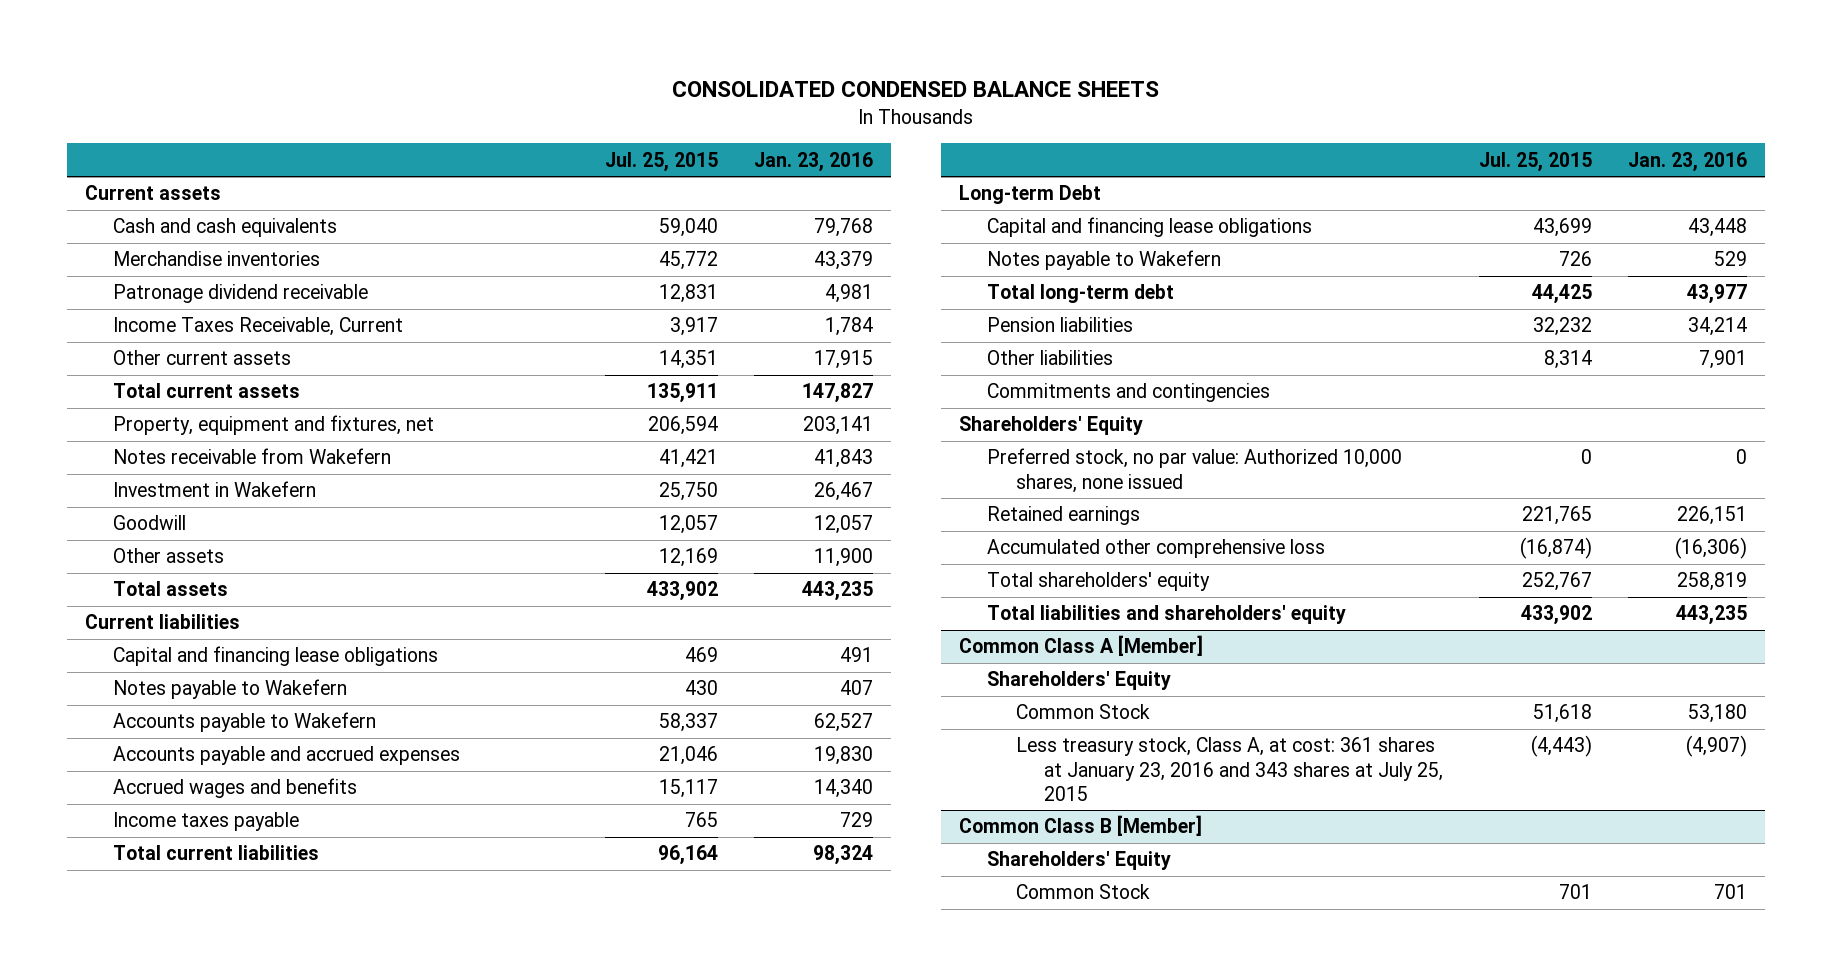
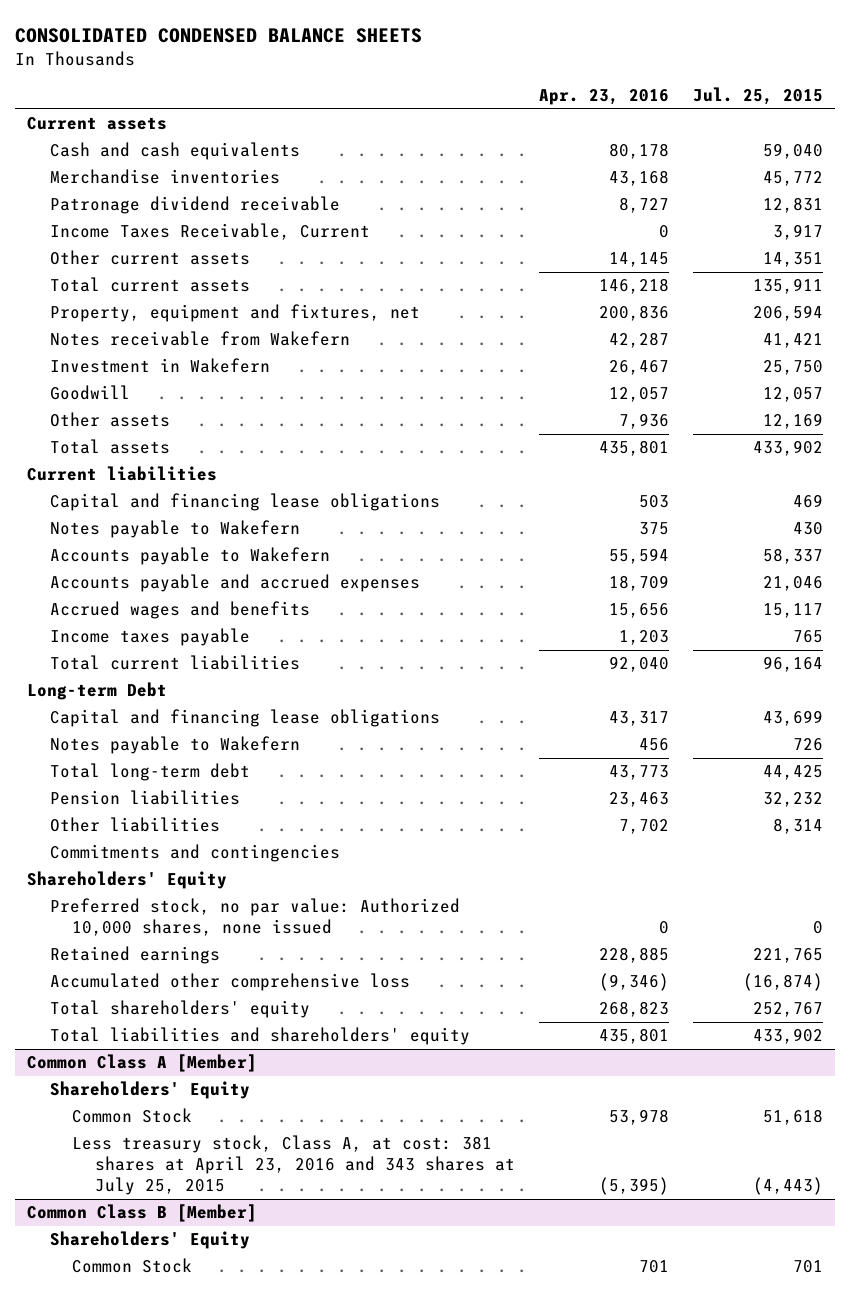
[754,151,874,172] Jan. 23, 2016 -> none
none -> [539,89,670,106] Apr. 23, 2016
[1015,737,1444,801] Less treasury stock, Class A, at cost: 361 shares at January 23, 2016 and 343 shares at July 25, 2015 -> [72,1135,516,1196] Less treasury stock, Class A, at cost: 381 shares at April 23, 2016 and 343 shares at July 25, 2015

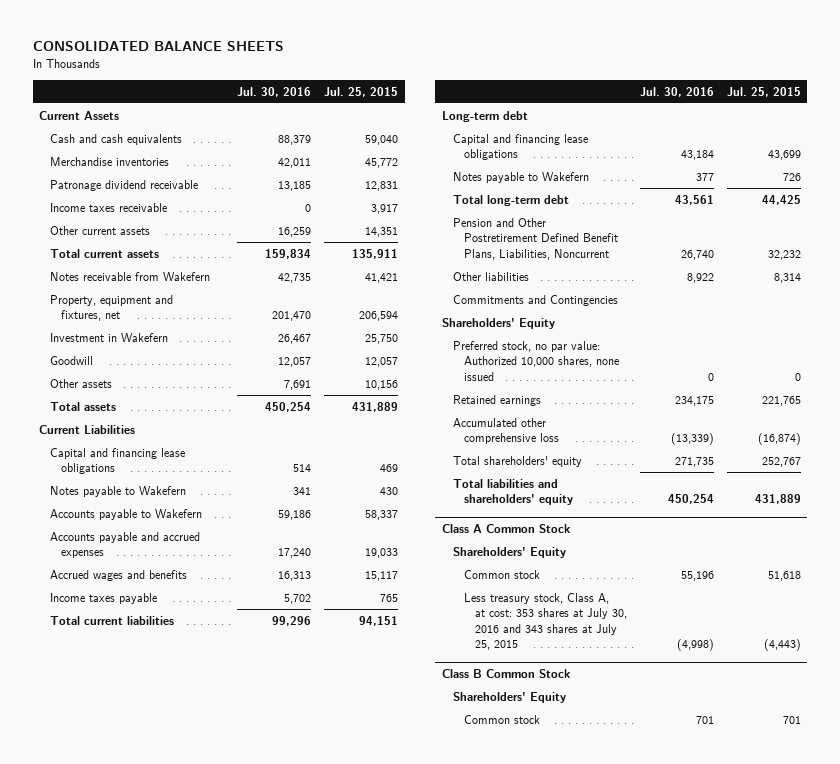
[15,27,423,43] CONSOLIDATED CONDENSED BALANCE SHEETS -> [32,41,284,52] CONSOLIDATED BALANCE SHEETS
[539,89,670,106] Apr. 23, 2016 -> none
none -> [237,86,312,97] Jul. 30, 2016
[27,117,168,131] Current assets -> [39,110,120,120] Current Assets
[49,223,370,241] Income Taxes Receivable, Current -> [50,202,168,212] Income taxes receivable
[49,304,420,323] Property, equipment and fixtures, net -> [50,294,174,322] Property, equipment and fixtures, net
[763,413,824,430] 12,169 -> [365,379,399,390] 10,156
[753,440,824,457] 433,902 -> [352,401,399,412] 431,889
[27,466,218,482] Current liabilities -> [39,424,136,434] Current Liabilities
[763,576,824,592] 21,046 -> [365,548,399,559] 19,033
[763,656,824,673] 96,164 -> [359,615,399,626] 94,151
[27,682,168,701] Long-term Debt -> [441,110,528,122] Long-term debt
[49,790,240,806] Pension liabilities -> [452,217,618,260] Pension and Other Postretirement Defined Benefit Plans, Liabilities, Noncurrent
[49,844,340,863] Commitments and contingencies -> [452,294,618,306] Commitments and Contingencies
[753,1028,824,1045] 433,902 -> [754,494,801,505] 431,889
[27,1054,258,1073] Common Class A [Member] -> [441,524,570,534] Class A Common Stock
[72,1108,193,1124] Common Stock -> [463,569,540,579] Common stock
[72,1135,516,1196] Less treasury stock, Class A, at cost: 381 shares at April 23, 2016 and 343 shares at July 25, 2015 -> [463,592,628,650] Less treasury stock, Class A, at cost: 353 shares at July 30, 2016 and 343 shares at July 25, 2015
[27,1204,258,1223] Common Class B [Member] -> [441,669,570,679] Class B Common Stock
[72,1258,193,1274] Common Stock -> [463,714,540,724] Common stock

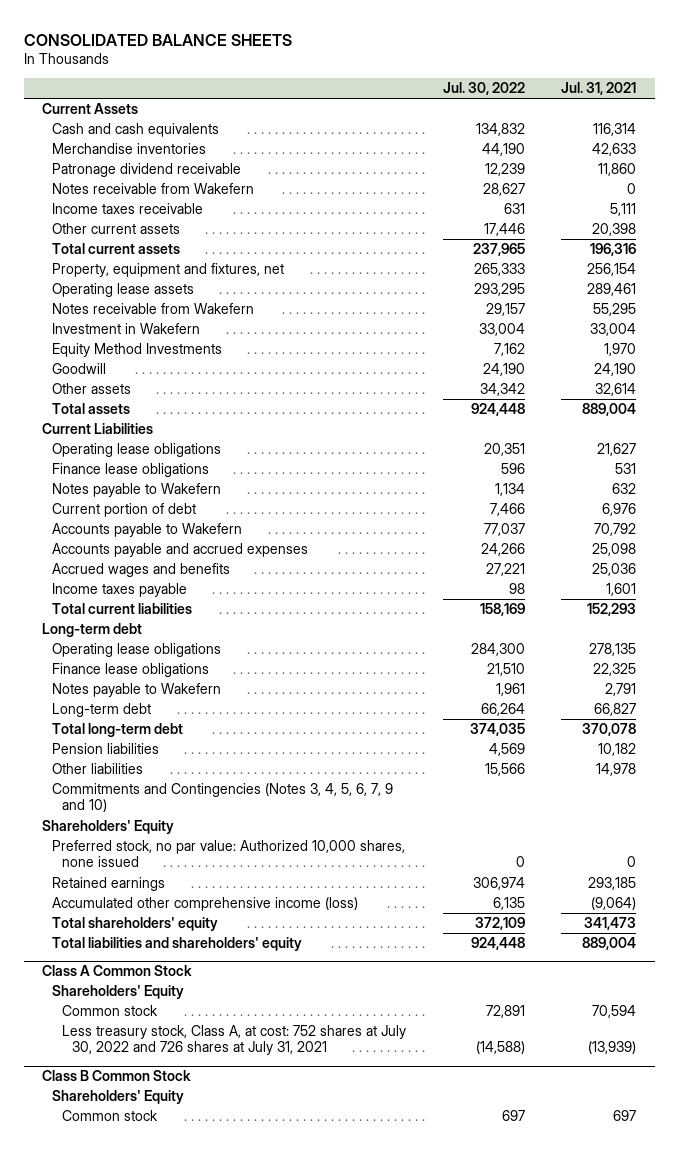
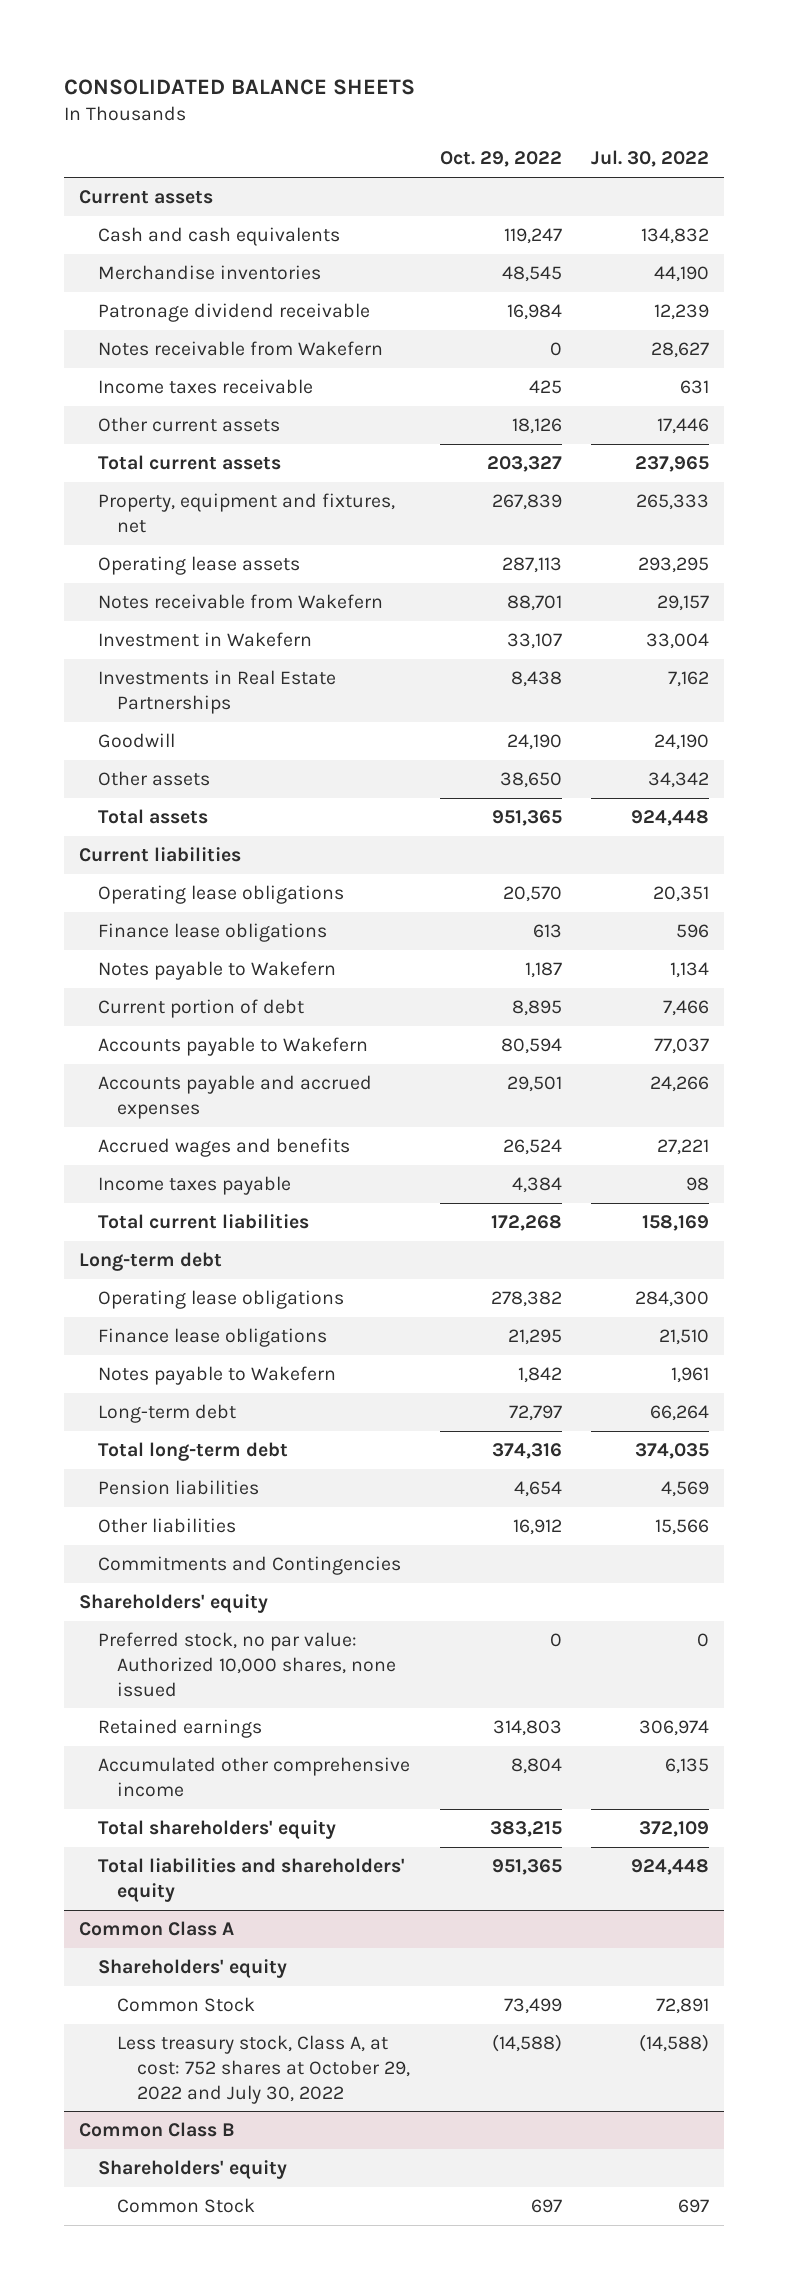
[561,82,637,96] Jul. 31, 2021 -> none
none -> [439,151,562,168] Oct. 29, 2022
[42,103,139,115] Current Assets -> [78,190,213,205] Current assets
[52,343,223,358] Equity Method Investments -> [98,670,337,714] Investments in Real Estate Partnerships
[42,423,154,435] Current Liabilities -> [78,847,241,863] Current liabilities
[52,783,394,813] Commitments and Contingencies (Notes 3, 4, 5, 6, 7, 9 and 10) -> [98,1556,402,1576] Commitments and Contingencies
[42,820,175,835] Shareholders' Equity -> [78,1594,268,1614] Shareholders' equity
[52,897,359,912] Accumulated other comprehensive income (loss) -> [98,1757,411,1797] Accumulated other comprehensive income
[42,965,193,977] Class A Common Stock -> [78,1921,234,1937] Common Class A
[52,985,185,1000] Shareholders' Equity -> [98,1959,288,1979] Shareholders' equity
[62,1005,159,1017] Common stock -> [117,1997,256,2013] Common Stock
[62,1025,407,1056] Less treasury stock, Class A, at cost: 752 shares at July 30, 2022 and 726 shares at July 31, 2021 -> [117,2035,410,2104] Less treasury stock, Class A, at cost: 752 shares at October 29, 2022 and July 30, 2022
[42,1070,192,1082] Class B Common Stock -> [78,2122,235,2138] Common Class B
[52,1090,185,1105] Shareholders' Equity -> [98,2160,288,2180] Shareholders' equity
[62,1110,159,1122] Common stock -> [117,2198,256,2214] Common Stock

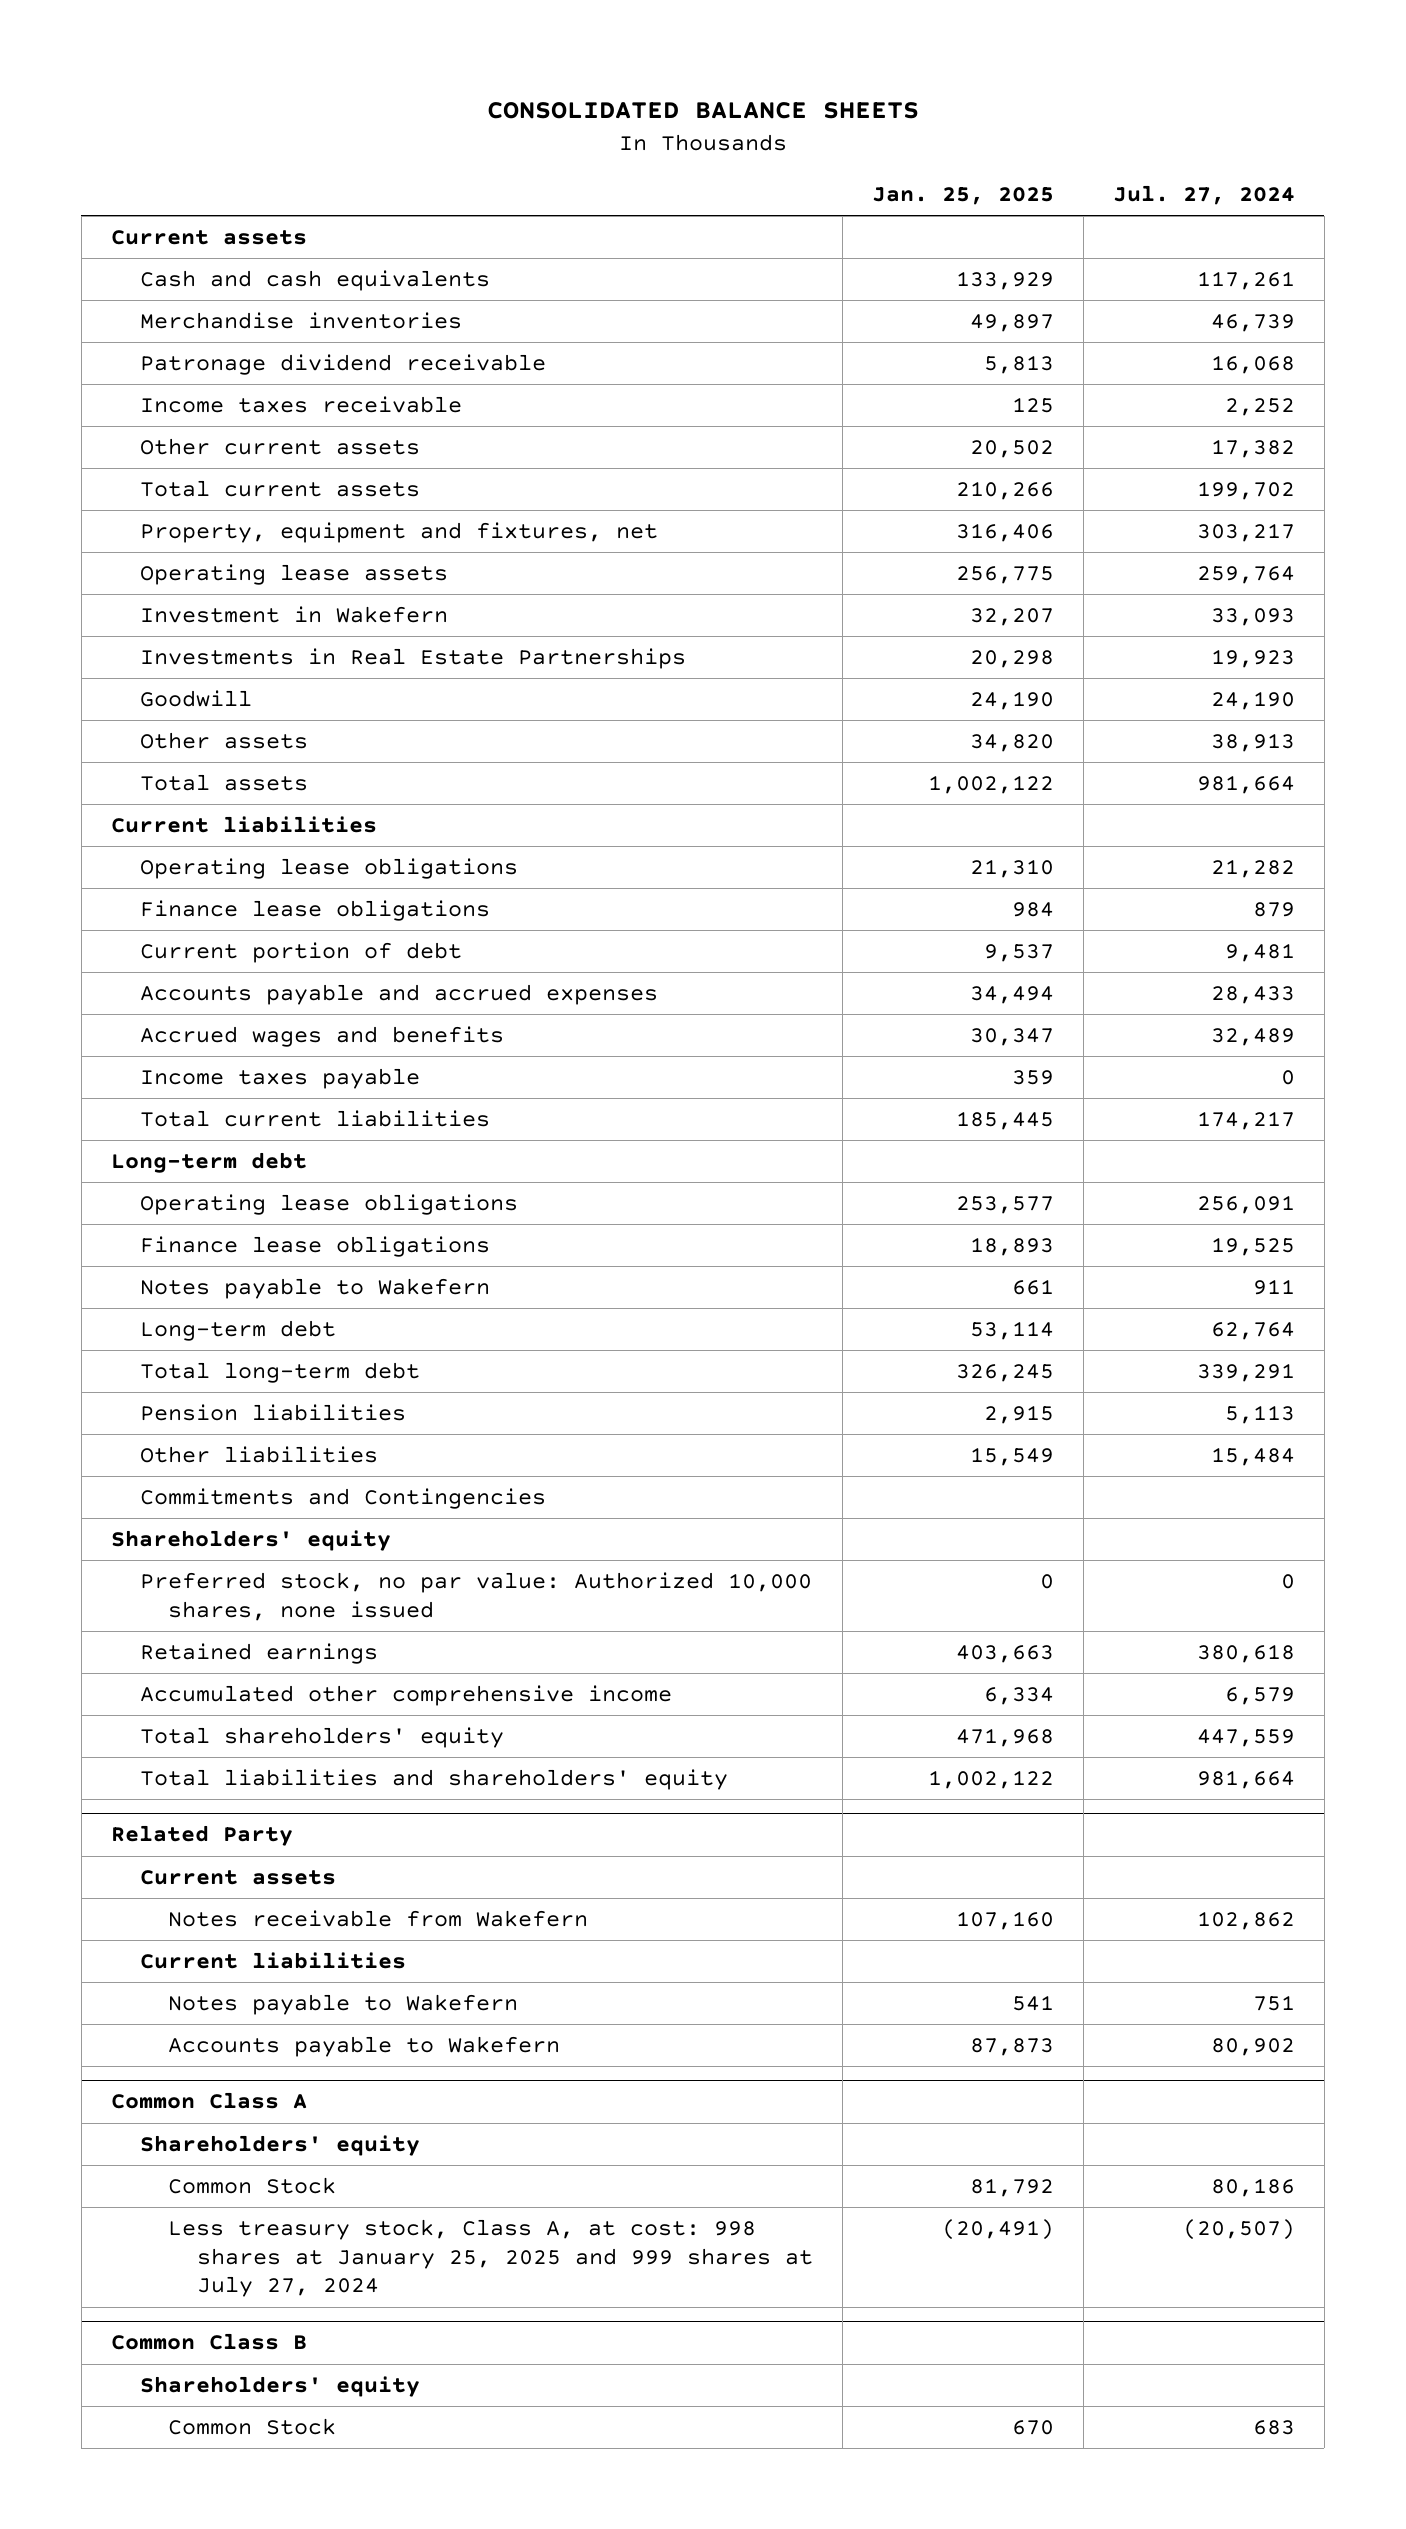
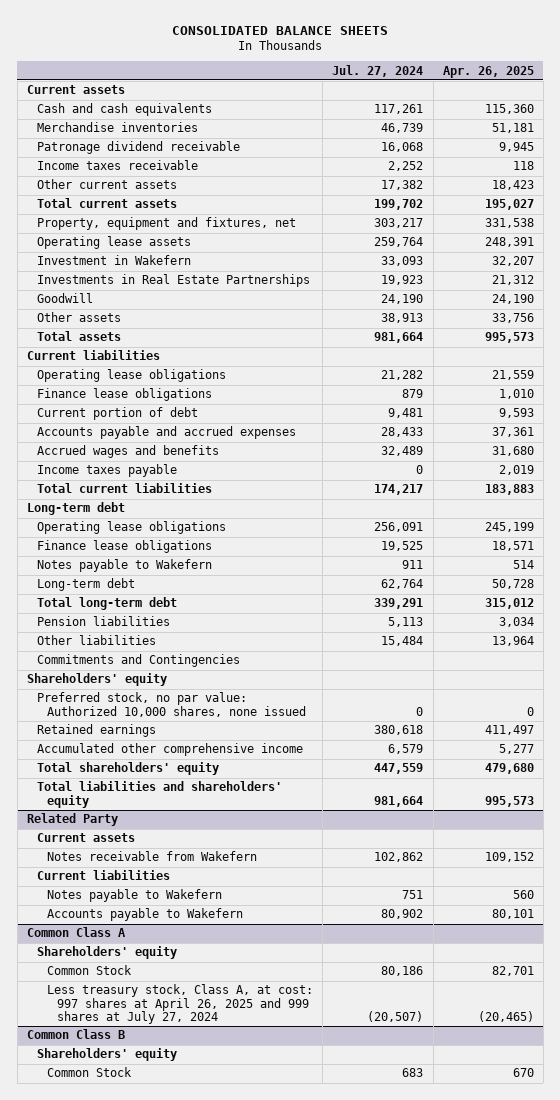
[871,187,1054,206] Jan. 25, 2025 -> none
none -> [442,65,534,78] Apr. 26, 2025
[168,2219,813,2298] Less treasury stock, Class A, at cost: 998 shares at January 25, 2025 and 999 shares at July 27, 2024 -> [46,984,313,1024] Less treasury stock, Class A, at cost: 997 shares at April 26, 2025 and 999 shares at July 27, 2024

